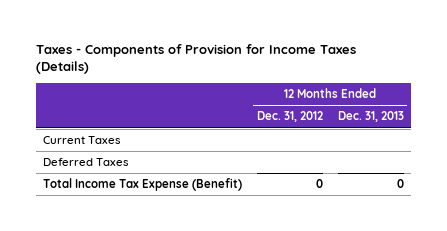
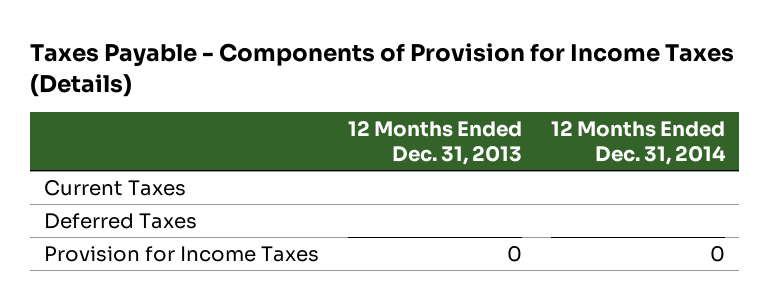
[36,43,357,75] Taxes - Components of Provision for Income Taxes (Details) -> [29,42,734,97] Taxes Payable - Components of Provision for Income Taxes (Details)
[257,111,324,123] Dec. 31, 2012 -> none
none -> [550,119,726,166] 12 Months Ended Dec. 31, 2014
[43,178,243,192] Total Income Tax Expense (Benefit) -> [44,245,320,262] Provision for Income Taxes

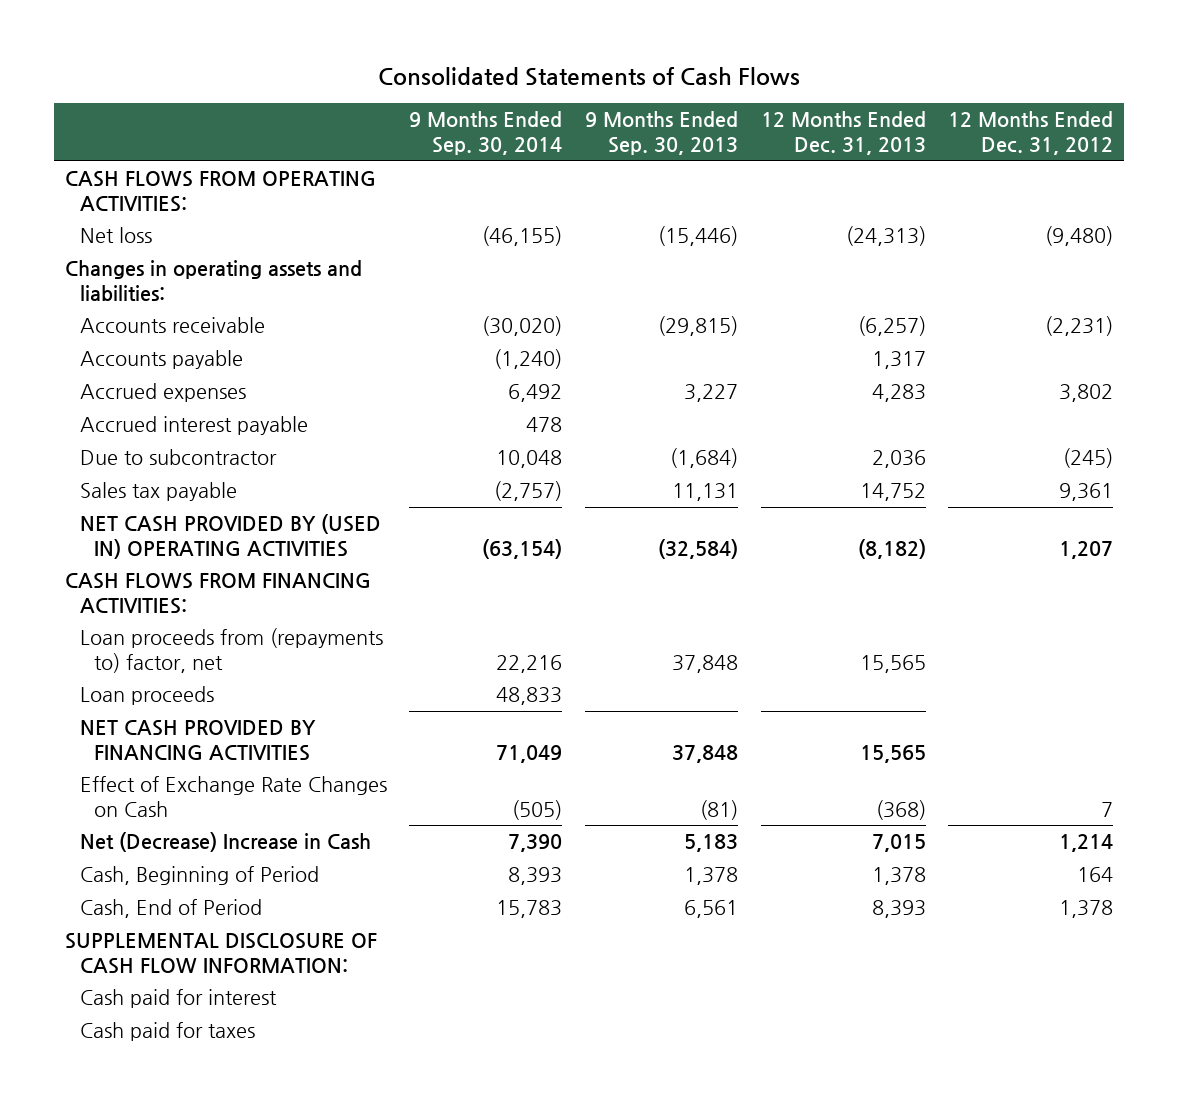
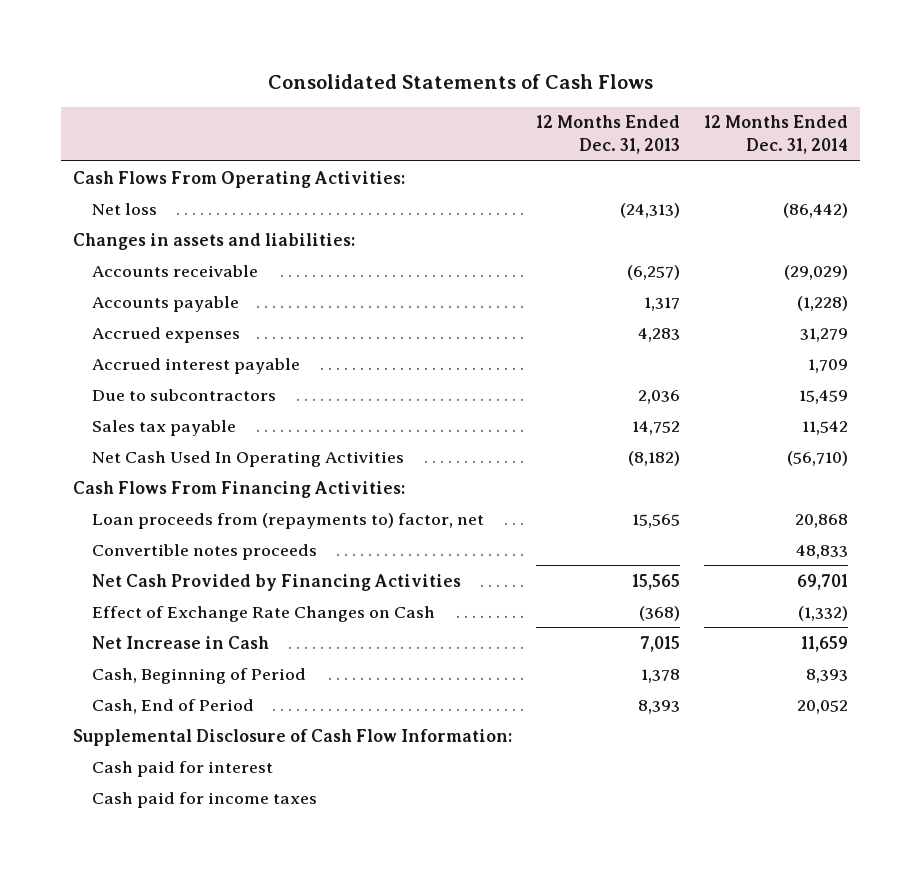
[409,111,563,156] 9 Months Ended Sep. 30, 2014 -> none
[584,111,738,156] 9 Months Ended Sep. 30, 2013 -> none
[948,111,1114,156] 12 Months Ended Dec. 31, 2012 -> none
none -> [704,115,849,155] 12 Months Ended Dec. 31, 2014
[64,171,376,213] CASH FLOWS FROM OPERATING ACTIVITIES: -> [73,170,406,188] Cash Flows From Operating Activities:
[64,260,362,302] Changes in operating assets and liabilities: -> [73,232,356,250] Changes in assets and liabilities:
[79,449,277,466] Due to subcontractor -> [91,388,276,401] Due to subcontractors
[79,514,381,560] NET CASH PROVIDED BY (USED IN) OPERATING ACTIVITIES -> [91,450,404,467] Net Cash Used In Operating Activities
[64,573,371,615] CASH FLOWS FROM FINANCING ACTIVITIES: -> [73,480,406,498] Cash Flows From Financing Activities:
[79,686,214,706] Loan proceeds -> none
none -> [91,543,317,560] Convertible notes proceeds
[79,720,316,762] NET CASH PROVIDED BY FINANCING ACTIVITIES -> [91,573,461,591] Net Cash Provided by Financing Activities
[79,832,371,853] Net (Decrease) Increase in Cash -> [91,635,269,649] Net Increase in Cash
[64,933,377,975] SUPPLEMENTAL DISCLOSURE OF CASH FLOW INFORMATION: -> [73,728,513,746] Supplemental Disclosure of Cash Flow Information:
[79,1022,255,1042] Cash paid for taxes -> [91,791,317,808] Cash paid for income taxes

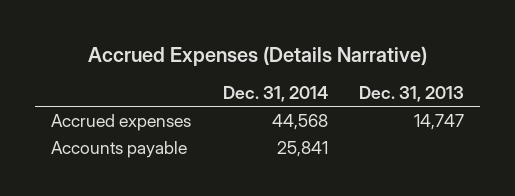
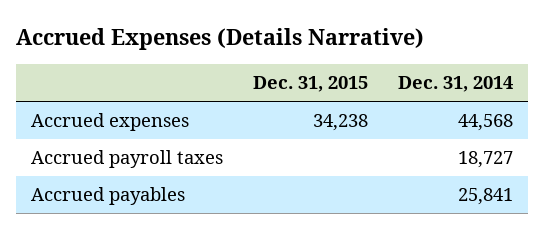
[359,85,465,102] Dec. 31, 2013 -> none
none -> [253,76,369,93] Dec. 31, 2015
none -> [31,150,224,169] Accrued payroll taxes
[50,140,187,158] Accounts payable -> [31,187,186,206] Accrued payables

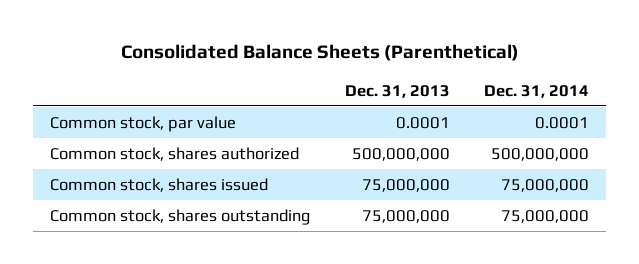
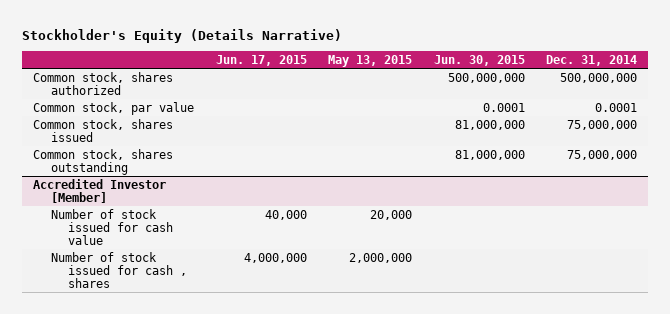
[120,44,519,62] Consolidated Balance Sheets (Parenthetical) -> [22,28,343,43] Stockholder's Equity (Details Narrative)
[344,84,450,98] Dec. 31, 2013 -> none
none -> [215,54,307,66] Jun. 17, 2015
none -> [328,54,413,67] May 13, 2015
none -> [433,54,525,66] Jun. 30, 2015
[49,115,236,132] Common stock, par value -> [33,101,195,115] Common stock, par value
none -> [33,178,167,203] Accredited Investor [Member]
none -> [50,208,174,246] Number of stock issued for cash value
none -> [50,251,188,289] Number of stock issued for cash , shares

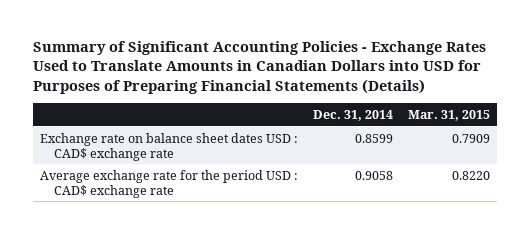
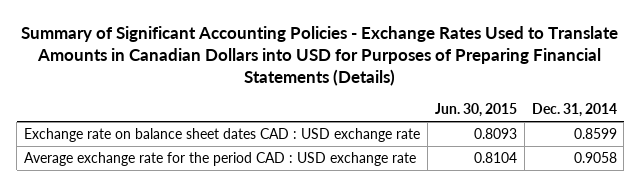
[407,109,490,121] Mar. 31, 2015 -> none
none -> [434,103,517,118] Jun. 30, 2015
[40,132,299,161] Exchange rate on balance sheet dates USD : CAD$ exchange rate -> [24,128,421,143] Exchange rate on balance sheet dates CAD : USD exchange rate
[40,169,299,198] Average exchange rate for the period USD : CAD$ exchange rate -> [24,152,417,167] Average exchange rate for the period CAD : USD exchange rate

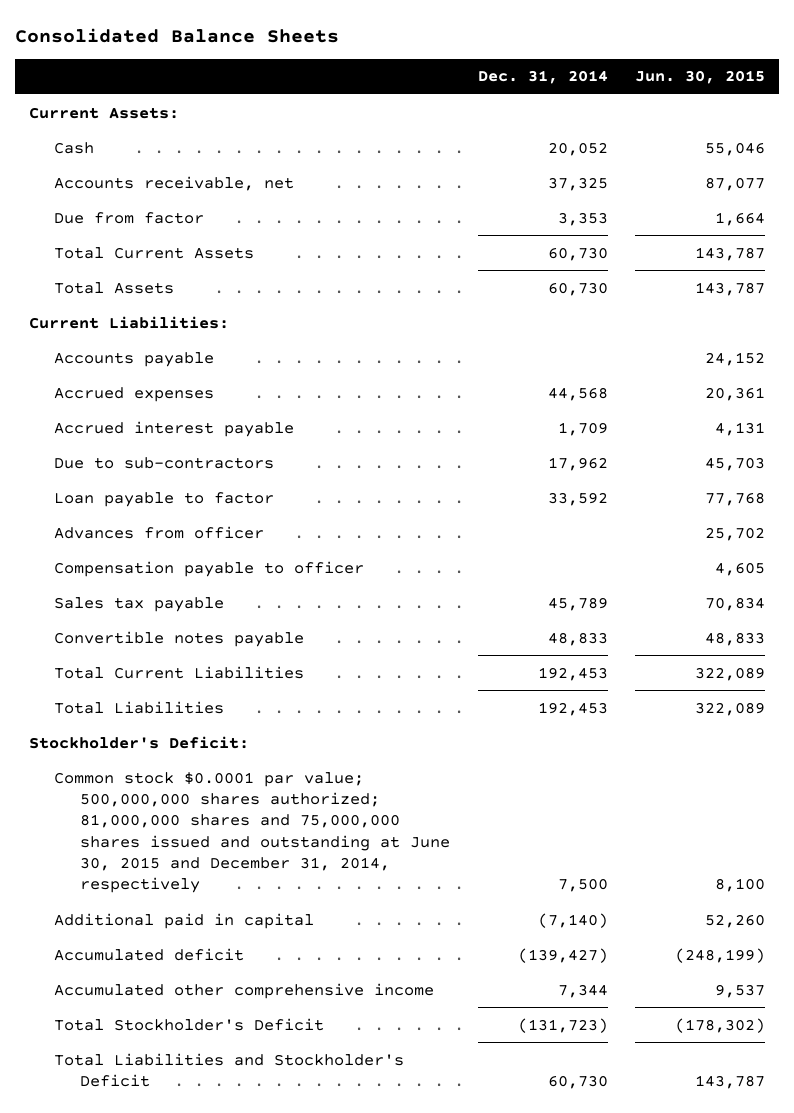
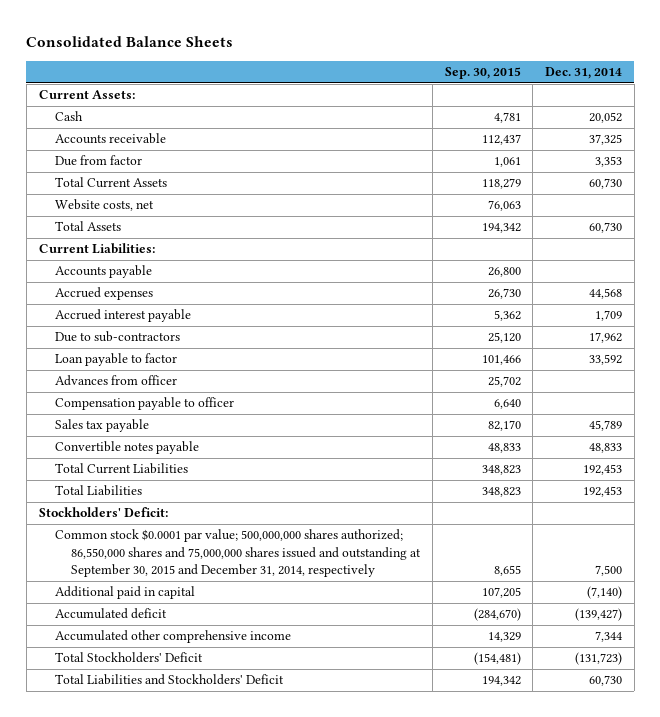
[635,70,766,85] Jun. 30, 2015 -> none
none -> [444,67,521,80] Sep. 30, 2015
[54,175,295,191] Accounts receivable, net -> [54,133,166,145] Accounts receivable
none -> [54,199,154,212] Website costs, net
[28,735,249,749] Stockholder's Deficit: -> [38,507,168,518] Stockholders' Deficit:
[54,771,450,894] Common stock $0.0001 par value; 500,000,000 shares authorized; 81,000,000 shares and 75,000,000 shares issued and outstanding at June 30, 2015 and December 31, 2014, respectively -> [54,529,422,577] Common stock $0.0001 par value; 500,000,000 shares authorized; 86,550,000 shares and 75,000,000 shares issued and outstanding at September 30, 2015 and December 31, 2014, respectively
[54,1017,325,1031] Total Stockholder's Deficit -> [54,652,203,664] Total Stockholders' Deficit
[54,1052,405,1087] Total Liabilities and Stockholder's Deficit -> [54,674,284,686] Total Liabilities and Stockholders' Deficit

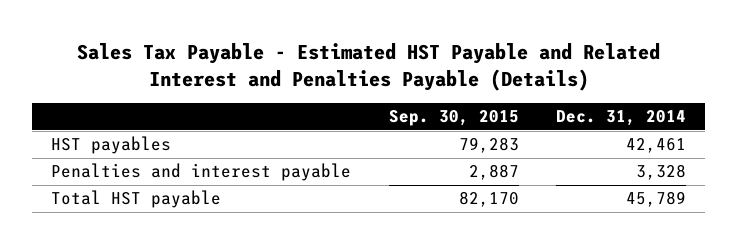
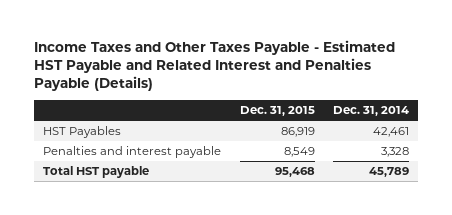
[76,42,660,91] Sales Tax Payable - Estimated HST Payable and Related Interest and Penalties Payable (Details) -> [34,40,396,92] Income Taxes and Other Taxes Payable - Estimated HST Payable and Related Interest and Penalties Payable (Details)
[388,110,519,127] Sep. 30, 2015 -> none
none -> [239,106,315,117] Dec. 31, 2015
[51,136,172,155] HST payables -> [43,126,122,139] HST Payables

